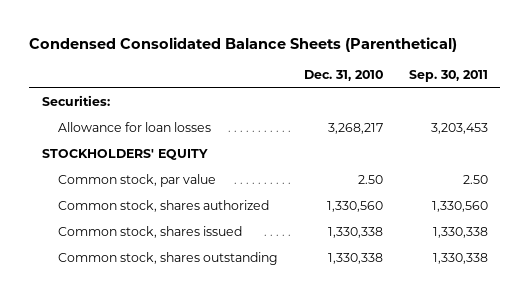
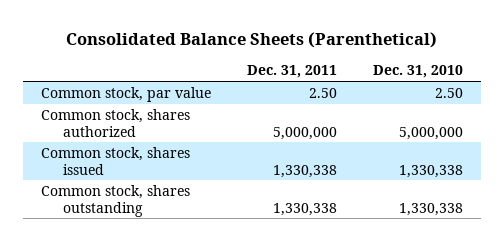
[29,36,458,52] Condensed Consolidated Balance Sheets (Parenthetical) -> [66,32,438,49] Consolidated Balance Sheets (Parenthetical)
[408,69,488,82] Sep. 30, 2011 -> none
none -> [247,65,338,79] Dec. 31, 2011
[42,95,111,107] Securities: -> none
[58,122,212,133] Allowance for loan losses -> none
[42,149,209,161] STOCKHOLDERS' EQUITY -> none
[326,201,383,213] 1,330,560 -> [398,126,463,140] 5,000,000

